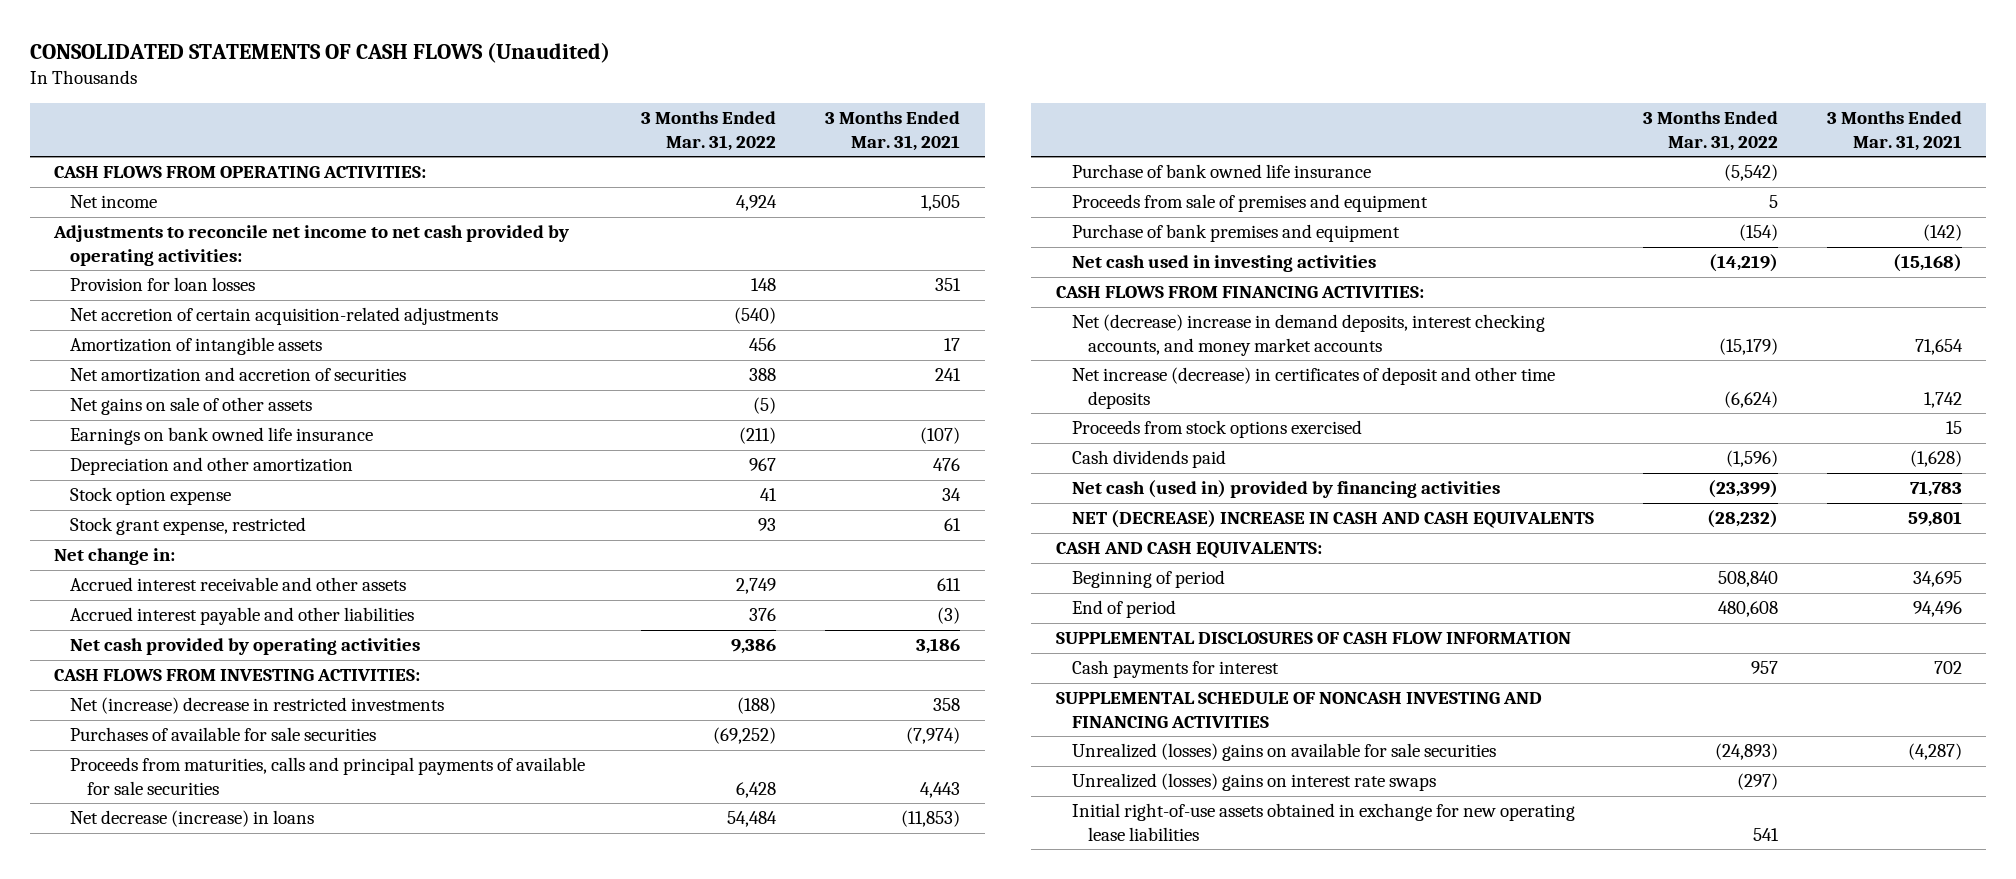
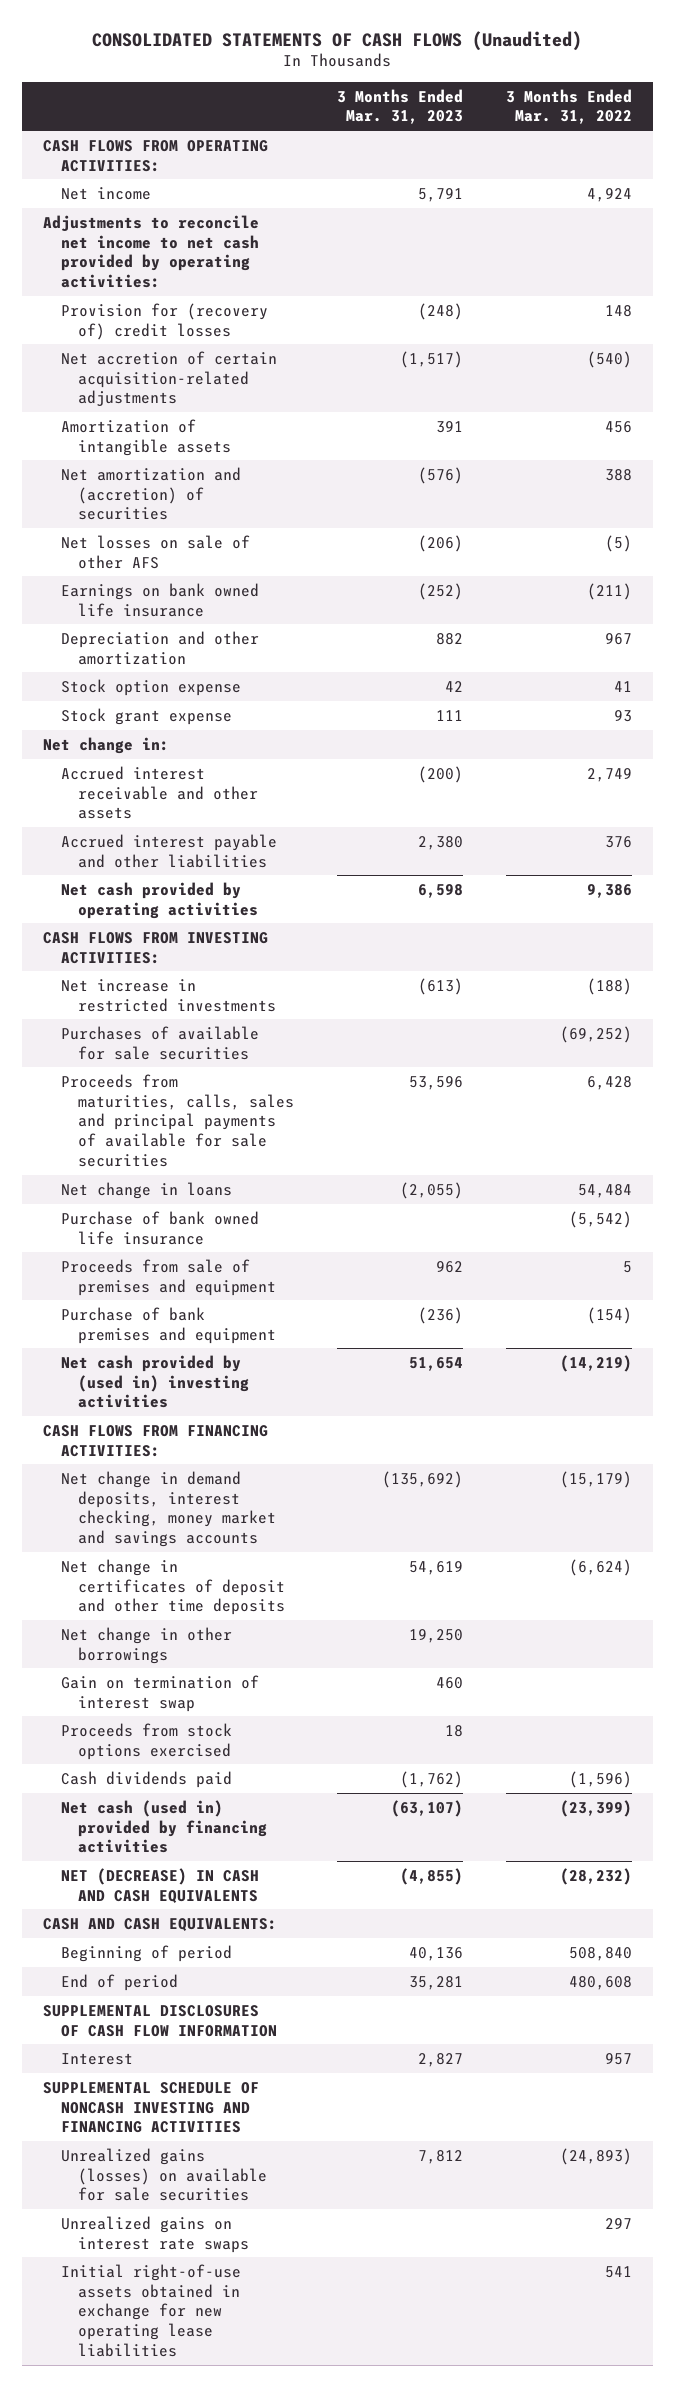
[825,111,961,151] 3 Months Ended Mar. 31, 2021 -> none
none -> [337,88,464,125] 3 Months Ended Mar. 31, 2023
[70,277,256,292] Provision for loan losses -> [60,302,268,340] Provision for (recovery of) credit losses
[70,367,407,383] Net amortization and accretion of securities -> [60,466,241,521] Net amortization and (accretion) of securities
[70,397,313,416] Net gains on sale of other assets -> [60,534,250,569] Net losses on sale of other AFS
[70,517,307,536] Stock grant expense, restricted -> [60,707,232,725] Stock grant expense
[70,697,445,715] Net (increase) decrease in restricted investments -> [60,978,277,1012] Net increase in restricted investments
[70,757,586,795] Proceeds from maturities, calls and principal payments of available for sale securities -> [60,1073,295,1168] Proceeds from maturities, calls, sales and principal payments of available for sale securities
[70,810,315,828] Net decrease (increase) in loans -> [60,1181,232,1199] Net change in loans
[1071,255,1376,273] Net cash used in investing activities -> [60,1354,250,1409] Net cash provided by (used in) investing activities
[1071,314,1545,356] Net (decrease) increase in demand deposits, interest checking accounts, and money market accounts -> [60,1470,277,1548] Net change in demand deposits, interest checking, money market and savings accounts
[1071,367,1555,409] Net increase (decrease) in certificates of deposit and other time deposits -> [60,1558,286,1616] Net change in certificates of deposit and other time deposits
none -> [60,1626,232,1664] Net change in other borrowings
none -> [60,1674,259,1712] Gain on termination of interest swap
[1071,510,1594,529] NET (DECREASE) INCREASE IN CASH AND CASH EQUIVALENTS -> [60,1867,259,1903] NET (DECREASE) IN CASH AND CASH EQUIVALENTS
[1071,660,1279,679] Cash payments for interest -> [60,2052,133,2065] Interest
[1071,743,1496,762] Unrealized (losses) gains on available for sale securities -> [60,2147,268,2202] Unrealized gains (losses) on available for sale securities
[1071,773,1436,792] Unrealized (losses) gains on interest rate swaps -> [60,2215,250,2253] Unrealized gains on interest rate swaps
[1736,773,1778,791] (297) -> [604,2217,632,2229] 297

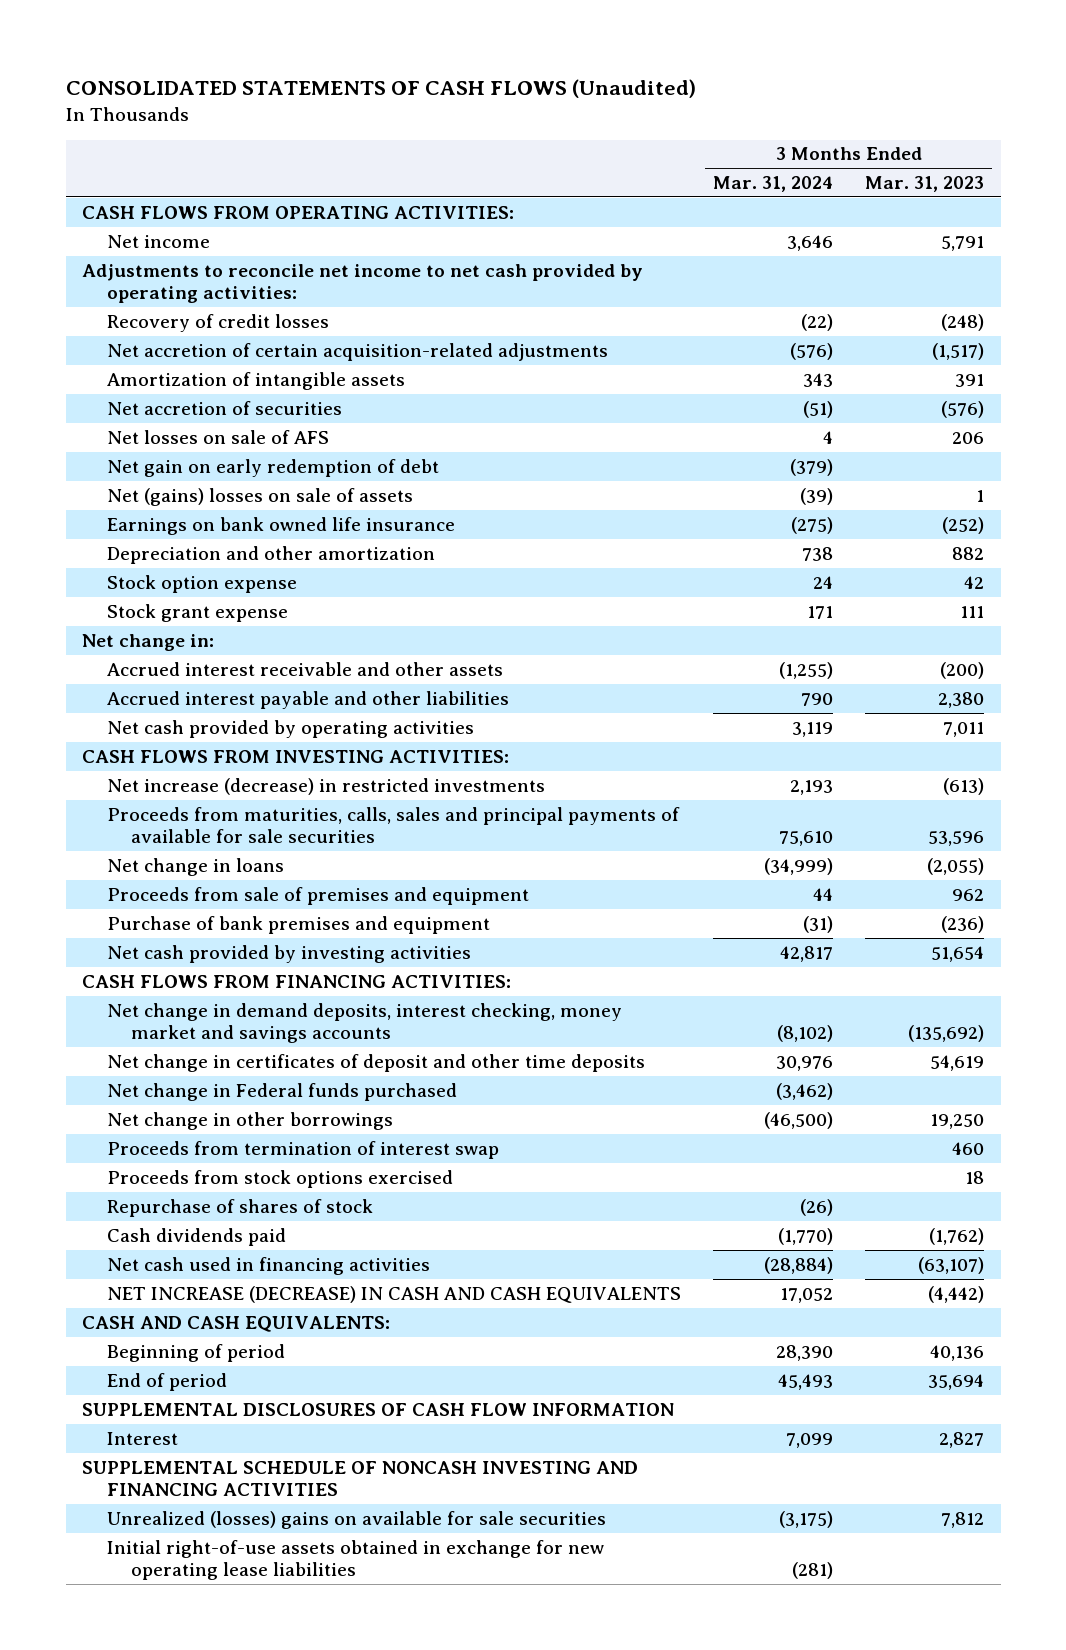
[505,88,632,125] 3 Months Ended Mar. 31, 2022 -> none
none -> [712,176,833,193] Mar. 31, 2024
[60,302,268,340] Provision for (recovery of) credit losses -> [106,313,329,332] Recovery of credit losses
[60,466,241,521] Net amortization and (accretion) of securities -> [106,400,342,415] Net accretion of securities
[60,534,250,569] Net losses on sale of other AFS -> [106,429,329,444] Net losses on sale of AFS
[418,534,464,552] (206) -> [952,431,985,444] 206
none -> [106,458,439,477] Net gain on early redemption of debt
none -> [106,487,413,506] Net (gains) losses on sale of assets
[418,883,464,898] 6,598 -> [943,721,985,737] 7,011
[60,1025,259,1060] Purchases of available for sale securities -> none
[60,978,277,1012] Net increase in restricted investments -> [106,777,545,795] Net increase (decrease) in restricted investments
[60,1210,259,1245] Purchase of bank owned life insurance -> none
[60,1354,250,1409] Net cash provided by (used in) investing activities -> [106,944,471,963] Net cash provided by investing activities
none -> [106,1082,457,1101] Net change in Federal funds purchased
[60,1674,259,1712] Gain on termination of interest swap -> [106,1140,499,1159] Proceeds from termination of interest swap
none -> [106,1198,373,1217] Repurchase of shares of stock
[60,1799,268,1854] Net cash (used in) provided by financing activities -> [106,1256,430,1275] Net cash used in financing activities
[60,1867,259,1903] NET (DECREASE) IN CASH AND CASH EQUIVALENTS -> [106,1285,681,1303] NET INCREASE (DECREASE) IN CASH AND CASH EQUIVALENTS
[400,1867,464,1885] (4,855) -> [928,1285,985,1303] (4,442)
[409,1975,464,1990] 35,281 -> [928,1373,985,1390] 35,694
[60,2215,250,2253] Unrealized gains on interest rate swaps -> none
[60,2147,268,2202] Unrealized gains (losses) on available for sale securities -> [106,1510,606,1529] Unrealized (losses) gains on available for sale securities

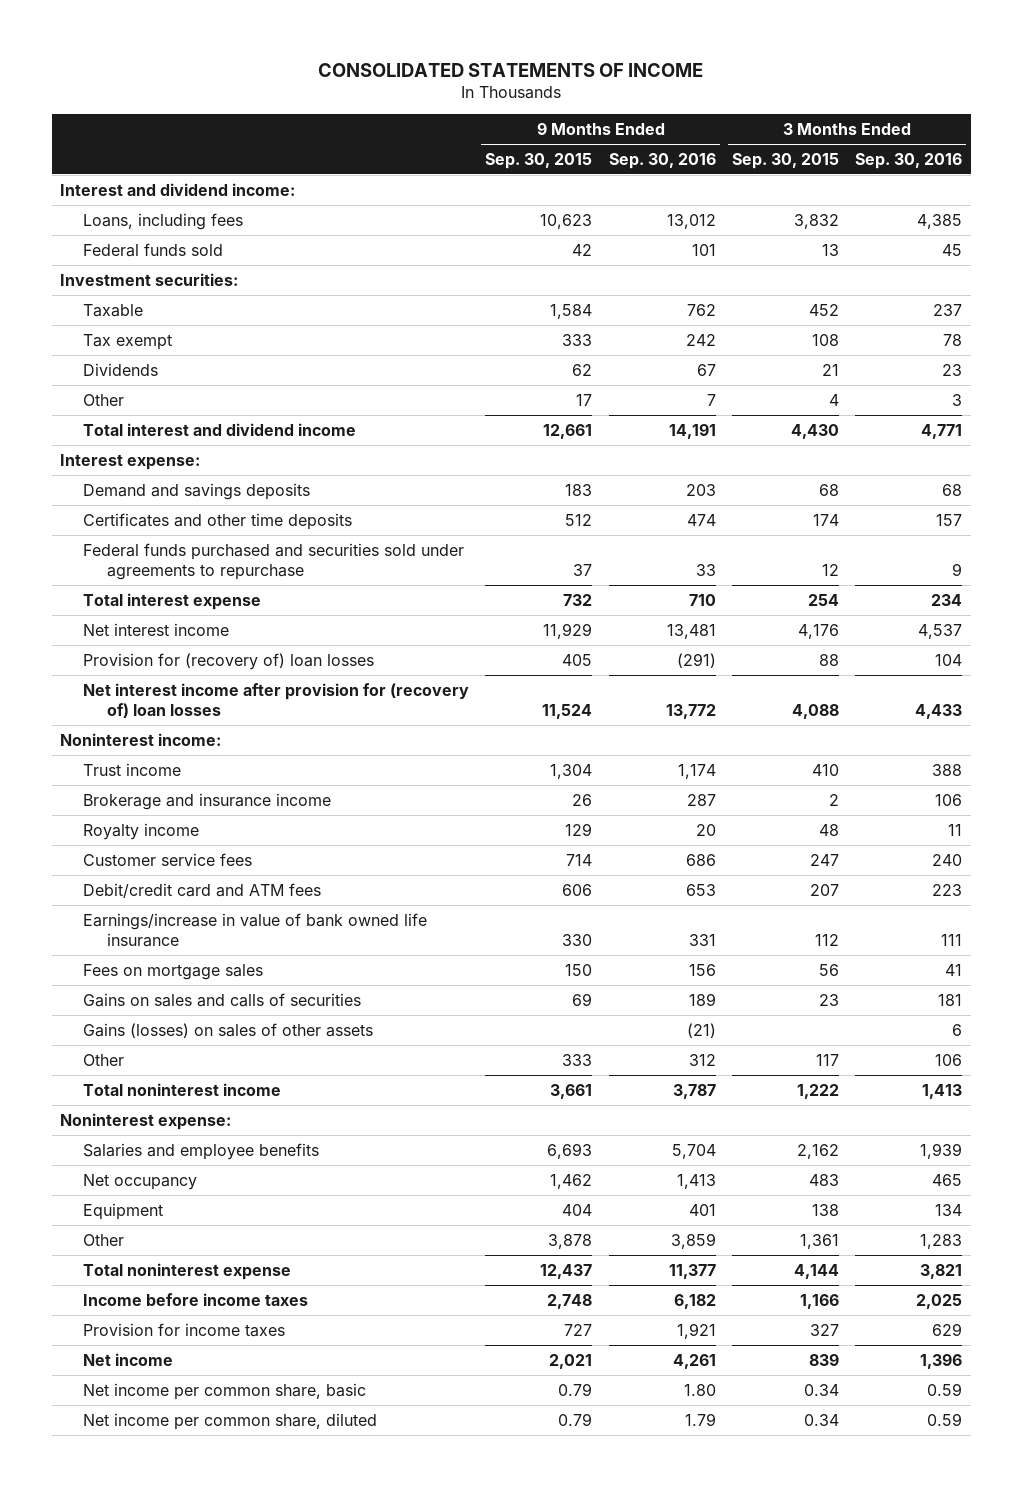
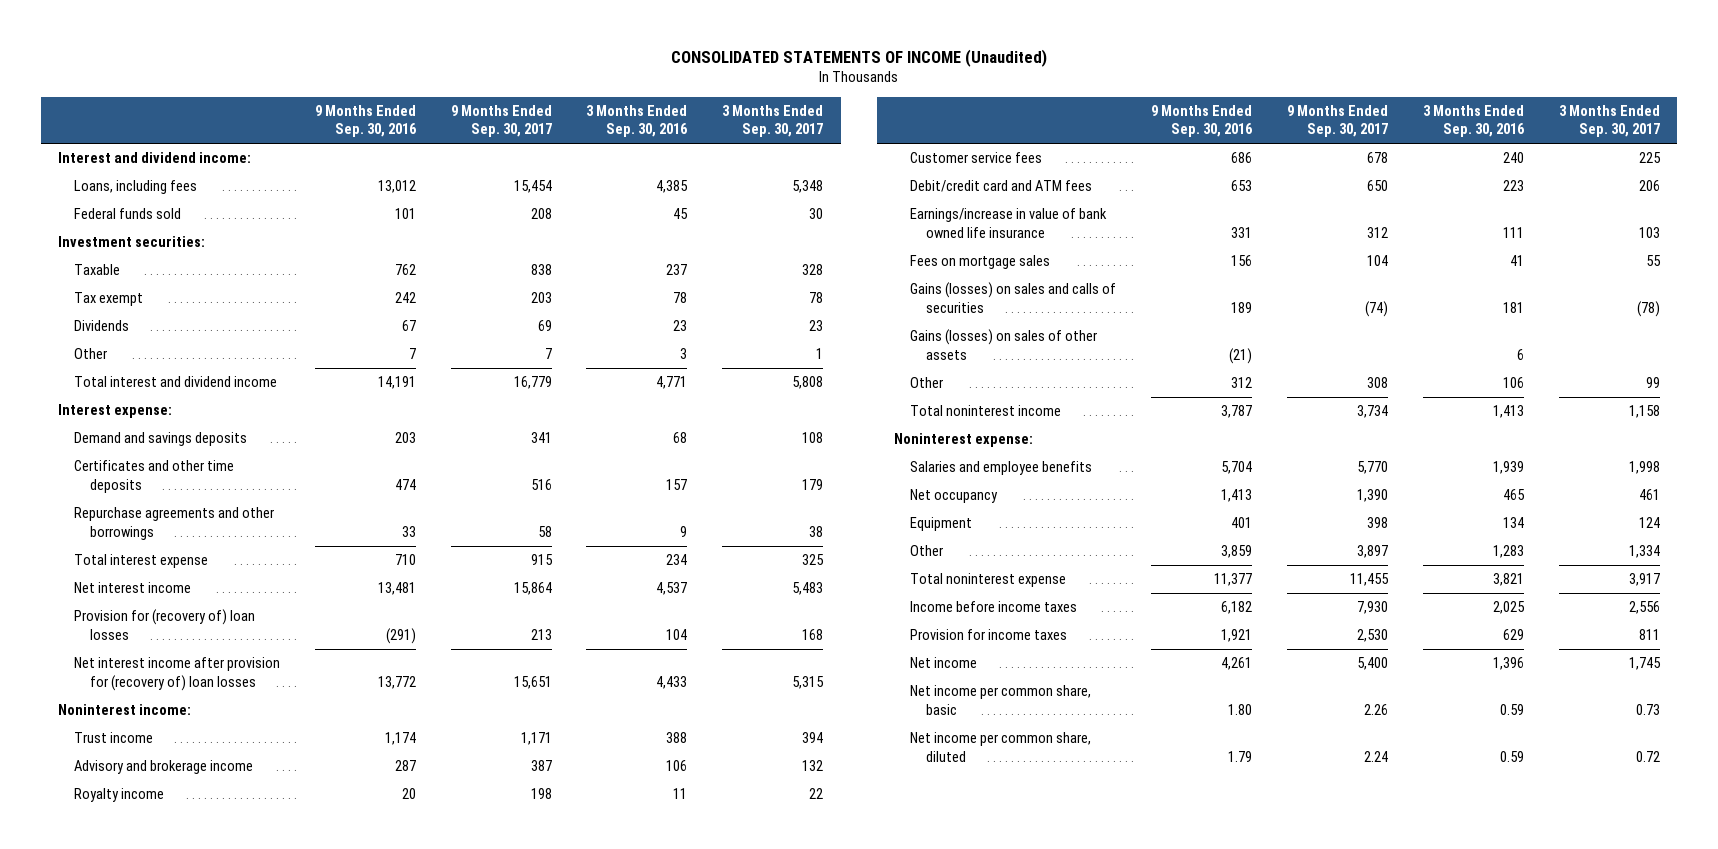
[318,62,704,77] CONSOLIDATED STATEMENTS OF INCOME -> [670,48,1047,67] CONSOLIDATED STATEMENTS OF INCOME (Unaudited)
[485,152,593,169] Sep. 30, 2015 -> none
[732,152,840,169] Sep. 30, 2015 -> none
none -> [450,104,552,138] 9 Months Ended Sep. 30, 2017
none -> [722,104,824,138] 3 Months Ended Sep. 30, 2017
[83,542,465,581] Federal funds purchased and securities sold under agreements to repurchase -> [73,507,274,540] Repurchase agreements and other borrowings
[83,792,332,810] Brokerage and insurance income -> [73,760,253,775] Advisory and brokerage income
[83,992,362,1007] Gains on sales and calls of securities -> [910,282,1117,313] Gains (losses) on sales and calls of securities

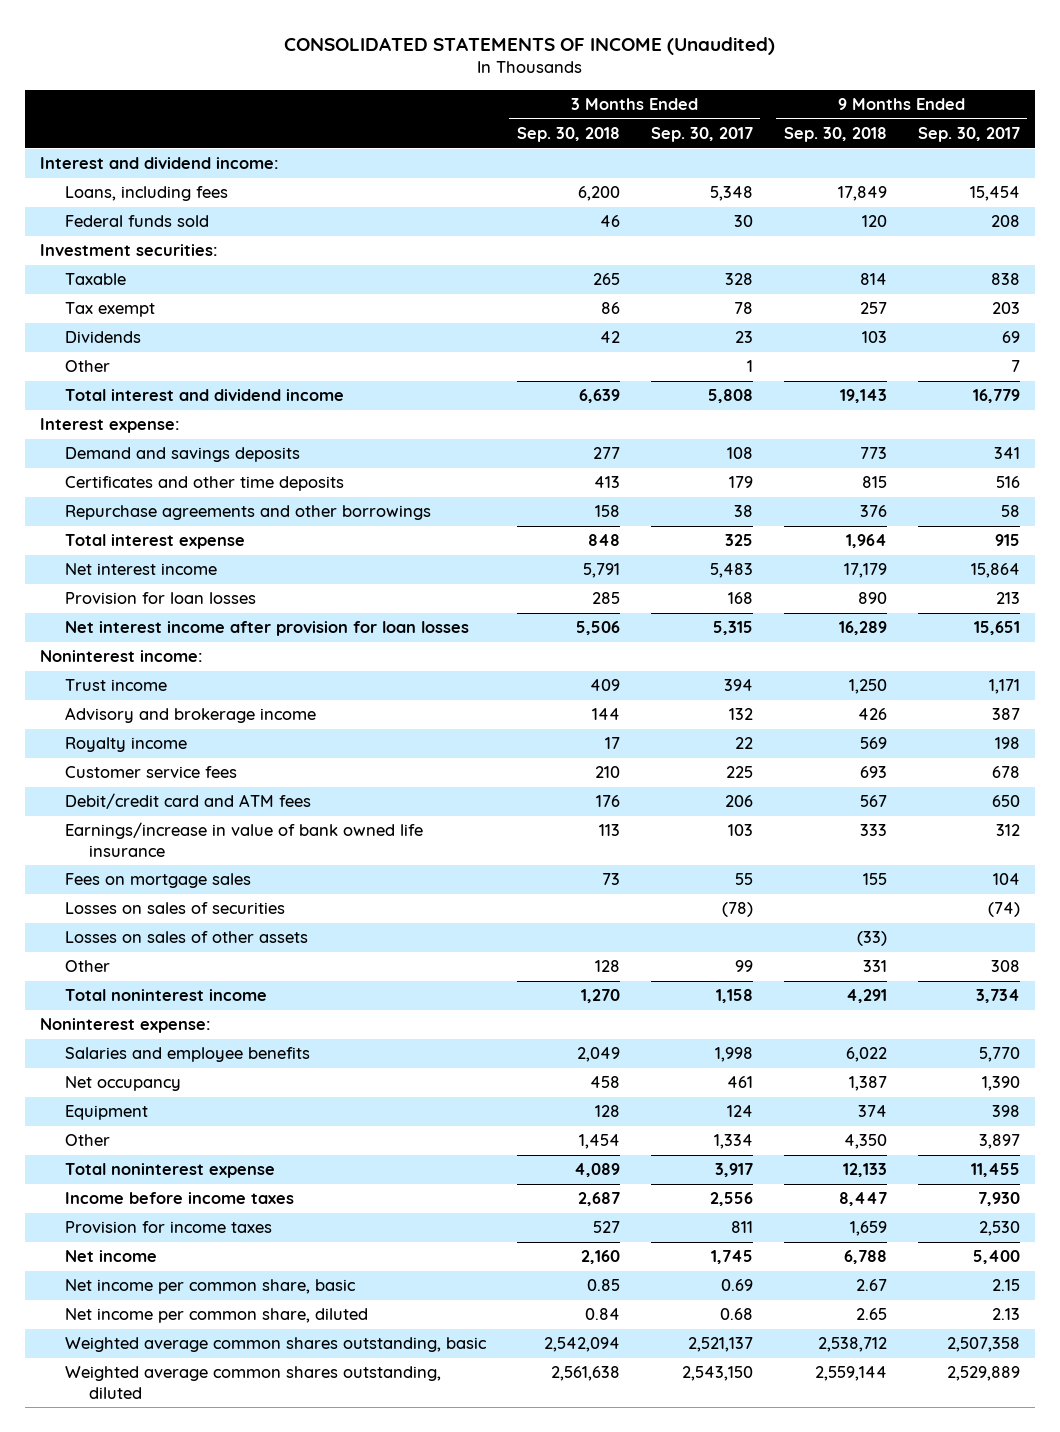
[314,104,417,138] 9 Months Ended Sep. 30, 2016 -> none
[586,104,689,138] 3 Months Ended Sep. 30, 2016 -> none
none -> [516,127,620,143] Sep. 30, 2018
none -> [783,127,887,143] Sep. 30, 2018
[73,609,255,640] Provision for (recovery of) loan losses -> [64,592,256,605] Provision for loan losses
[73,657,280,691] Net interest income after provision for (recovery of) loan losses -> [64,621,469,637] Net interest income after provision for loan losses
[910,282,1117,313] Gains (losses) on sales and calls of securities -> [64,902,285,915] Losses on sales of securities
[910,329,1098,360] Gains (losses) on sales of other assets -> [64,931,308,944] Losses on sales of other assets
[1363,703,1388,715] 2.26 -> [991,1279,1020,1292] 2.15
[1635,703,1660,715] 0.73 -> [720,1279,753,1292] 0.69
[1363,750,1388,762] 2.24 -> [991,1308,1020,1321] 2.13
[1635,750,1660,762] 0.72 -> [719,1308,753,1321] 0.68
none -> [64,1337,487,1353] Weighted average common shares outstanding, basic
none -> [64,1366,441,1399] Weighted average common shares outstanding, diluted

